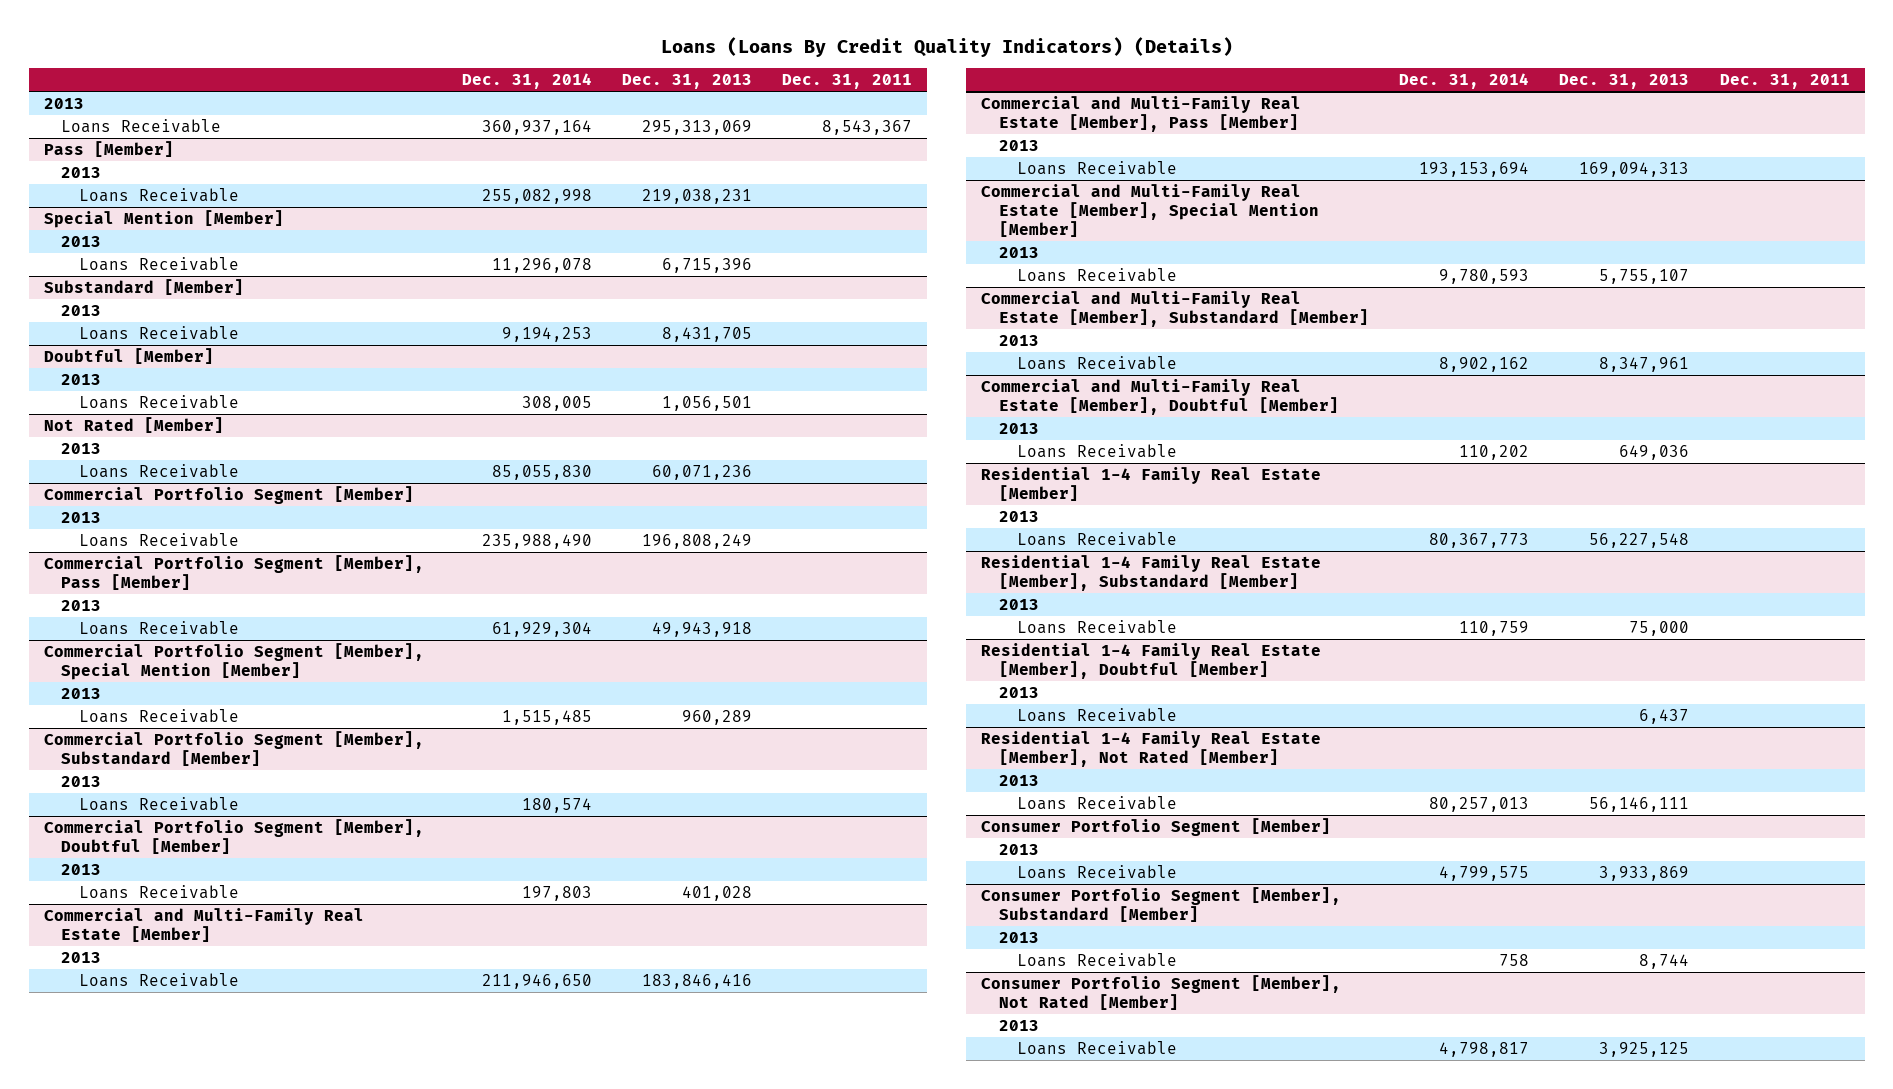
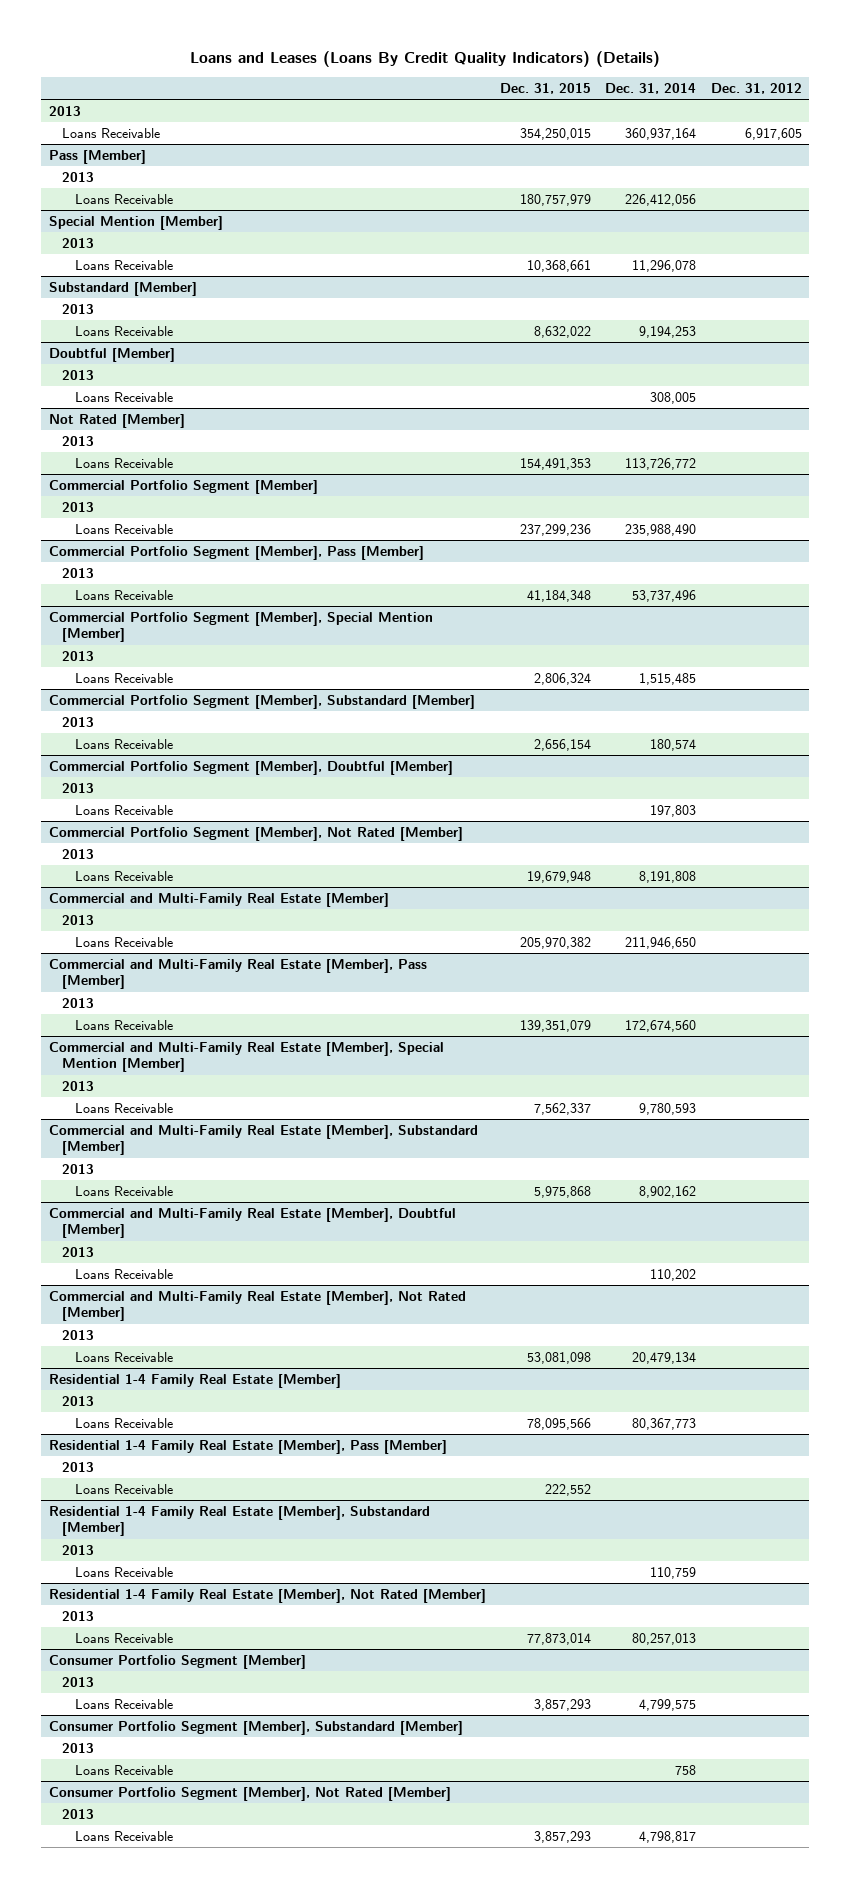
[660,36,1233,57] Loans (Loans By Credit Quality Indicators) (Details) -> [190,51,661,68] Loans and Leases (Loans By Credit Quality Indicators) (Details)
[621,74,752,90] Dec. 31, 2013 -> none
[782,74,913,90] Dec. 31, 2011 -> none
none -> [500,82,592,94] Dec. 31, 2015
none -> [710,82,802,94] Dec. 31, 2012
[481,188,592,204] 255,082,998 -> [625,194,697,207] 226,412,056
[491,464,592,480] 85,055,830 -> [625,458,697,471] 113,726,772
[491,621,592,637] 61,929,304 -> [632,590,697,603] 53,737,496
none -> [48,827,463,842] Commercial Portfolio Segment [Member], Not Rated [Member]
none -> [61,849,94,860] 2013
none -> [74,871,173,882] Loans Receivable
[1419,161,1530,177] 193,153,694 -> [625,1020,697,1033] 172,674,560
none -> [48,1291,466,1322] Commercial and Multi-Family Real Estate [Member], Not Rated [Member]
none -> [61,1330,94,1341] 2013
none -> [74,1352,173,1363] Loans Receivable
none -> [48,1440,447,1455] Residential 1-4 Family Real Estate [Member], Pass [Member]
none -> [61,1462,94,1473] 2013
none -> [74,1484,173,1495] Loans Receivable
[981,642,1322,679] Residential 1-4 Family Real Estate [Member], Doubtful [Member] -> none
[998,686,1039,698] 2013 -> none
[1016,707,1177,722] Loans Receivable -> none

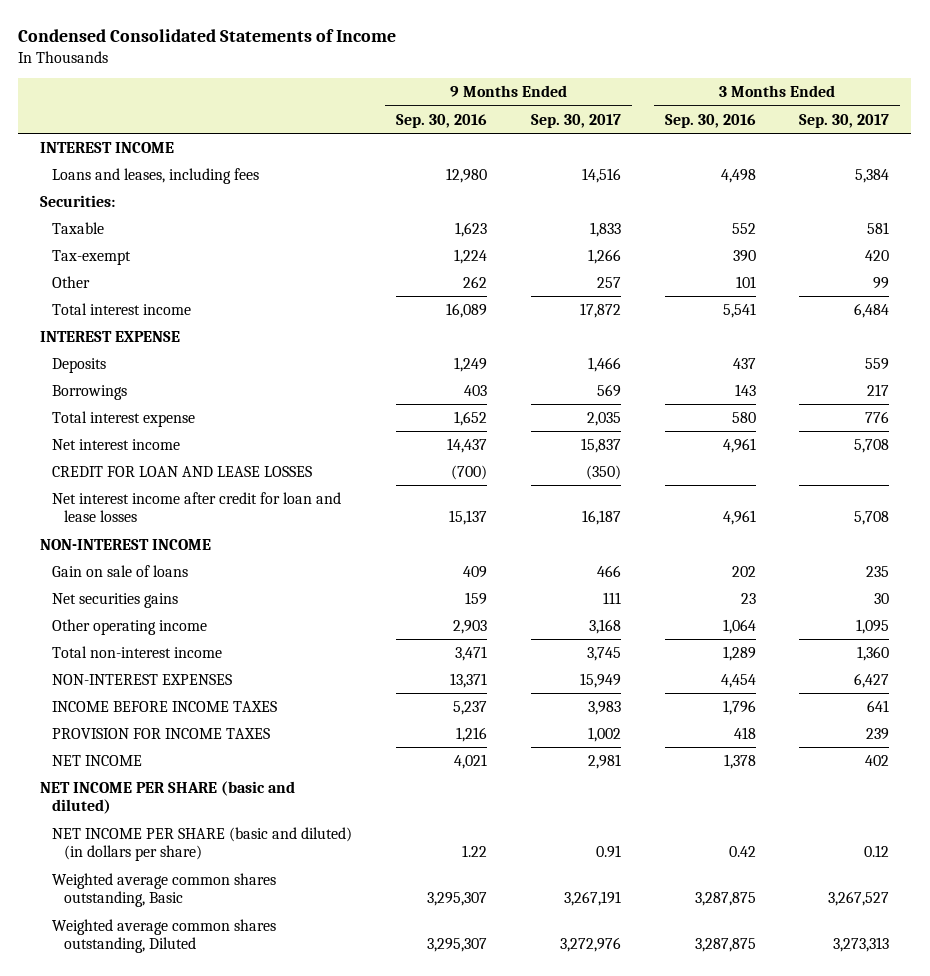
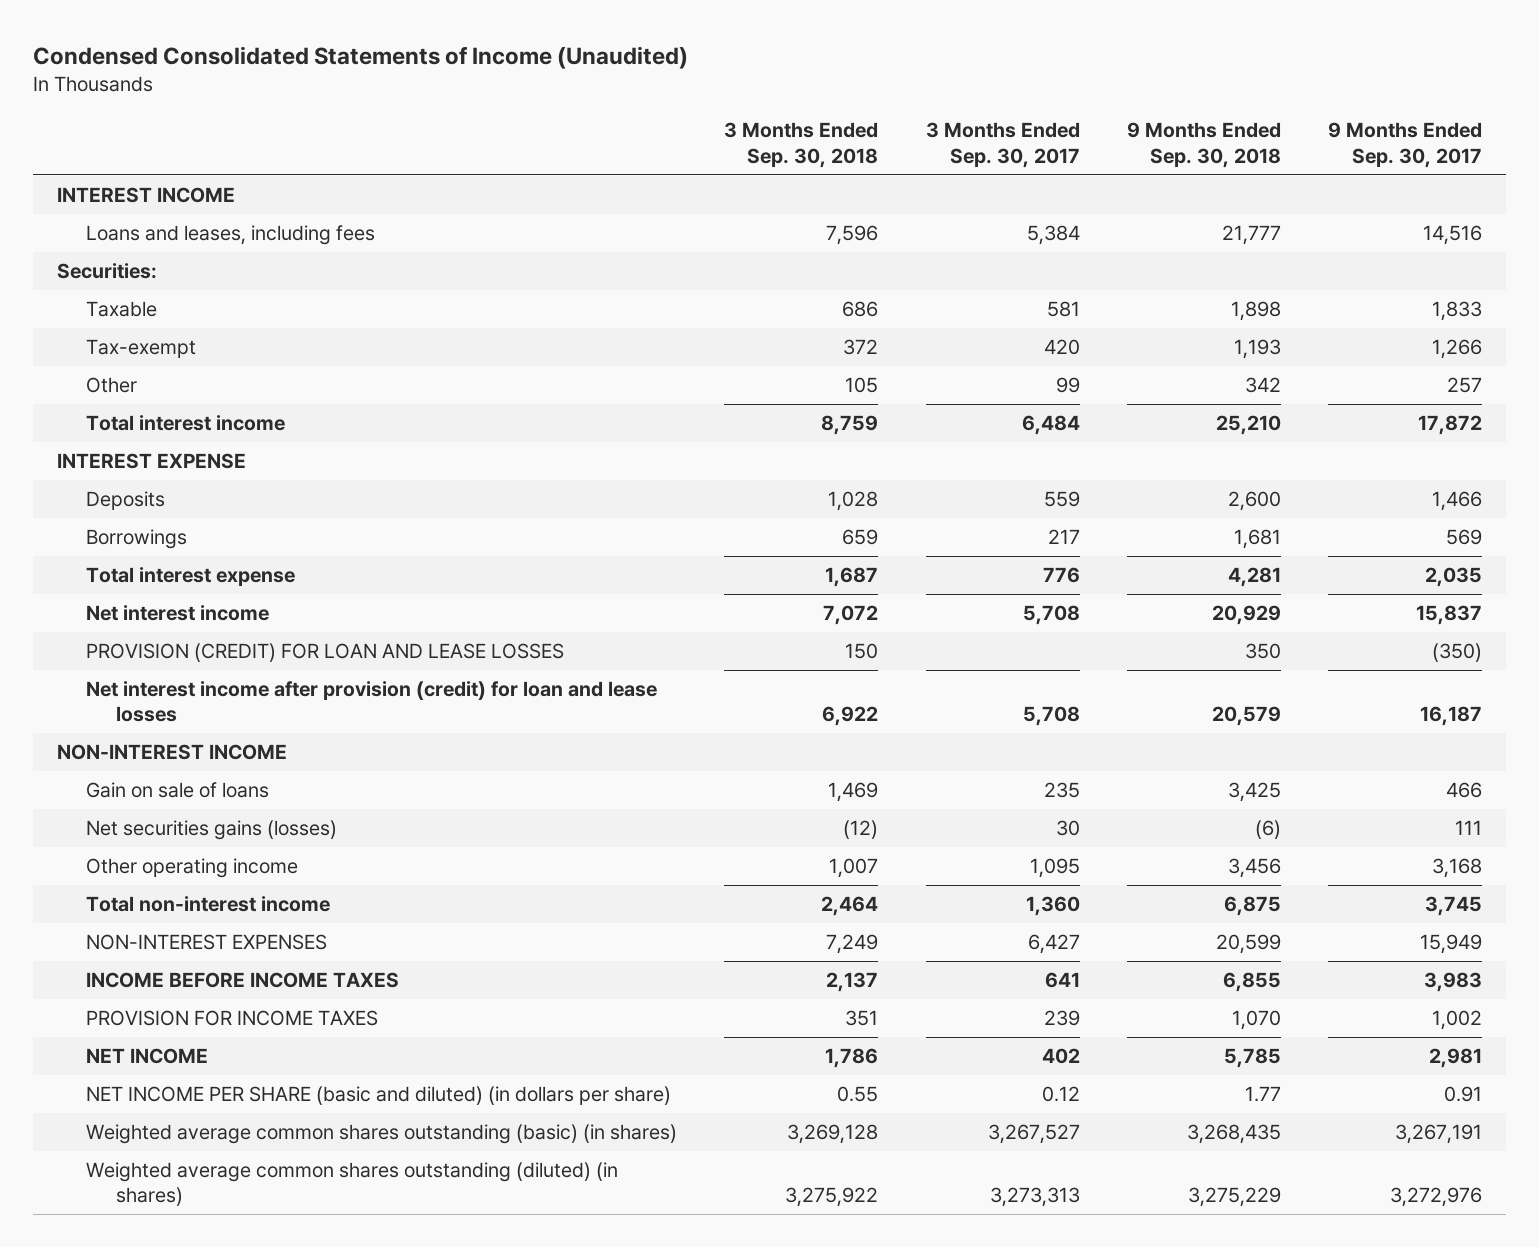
[18,29,397,43] Condensed Consolidated Statements of Income -> [33,46,689,70] Condensed Consolidated Statements of Income (Unaudited)
[396,113,488,128] Sep. 30, 2016 -> none
[664,113,756,128] Sep. 30, 2016 -> none
none -> [724,122,879,168] 3 Months Ended Sep. 30, 2018
none -> [1126,122,1281,168] 9 Months Ended Sep. 30, 2018
[52,465,313,477] CREDIT FOR LOAN AND LEASE LOSSES -> [86,643,565,663] PROVISION (CREDIT) FOR LOAN AND LEASE LOSSES
[52,491,342,523] Net interest income after credit for loan and lease losses -> [86,681,658,723] Net interest income after provision (credit) for loan and lease losses
[52,592,179,608] Net securities gains -> [86,820,338,841] Net securities gains (losses)
[40,780,296,815] NET INCOME PER SHARE (basic and diluted) -> none
[52,872,277,908] Weighted average common shares outstanding, Basic -> [86,1124,678,1145] Weighted average common shares outstanding (basic) (in shares)
[52,918,277,954] Weighted average common shares outstanding, Diluted -> [86,1162,619,1207] Weighted average common shares outstanding (diluted) (in shares)

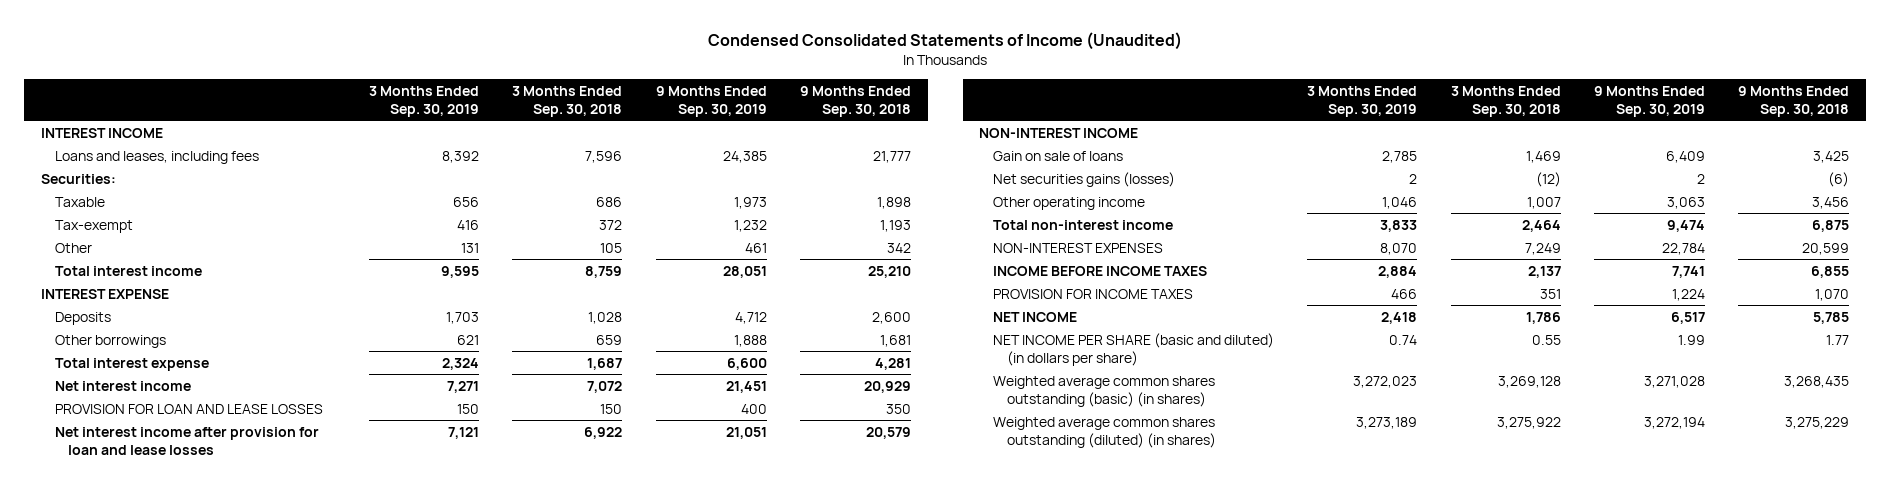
[925,122,1080,168] 3 Months Ended Sep. 30, 2017 -> none
[1328,122,1483,168] 9 Months Ended Sep. 30, 2017 -> none
none -> [369,85,480,117] 3 Months Ended Sep. 30, 2019
none -> [655,85,767,117] 9 Months Ended Sep. 30, 2019
[86,529,188,550] Borrowings -> [54,334,166,348] Other borrowings
[86,643,565,663] PROVISION (CREDIT) FOR LOAN AND LEASE LOSSES -> [54,403,323,414] PROVISION FOR LOAN AND LEASE LOSSES
[86,681,658,723] Net interest income after provision (credit) for loan and lease losses -> [54,426,319,455] Net interest income after provision for loan and lease losses

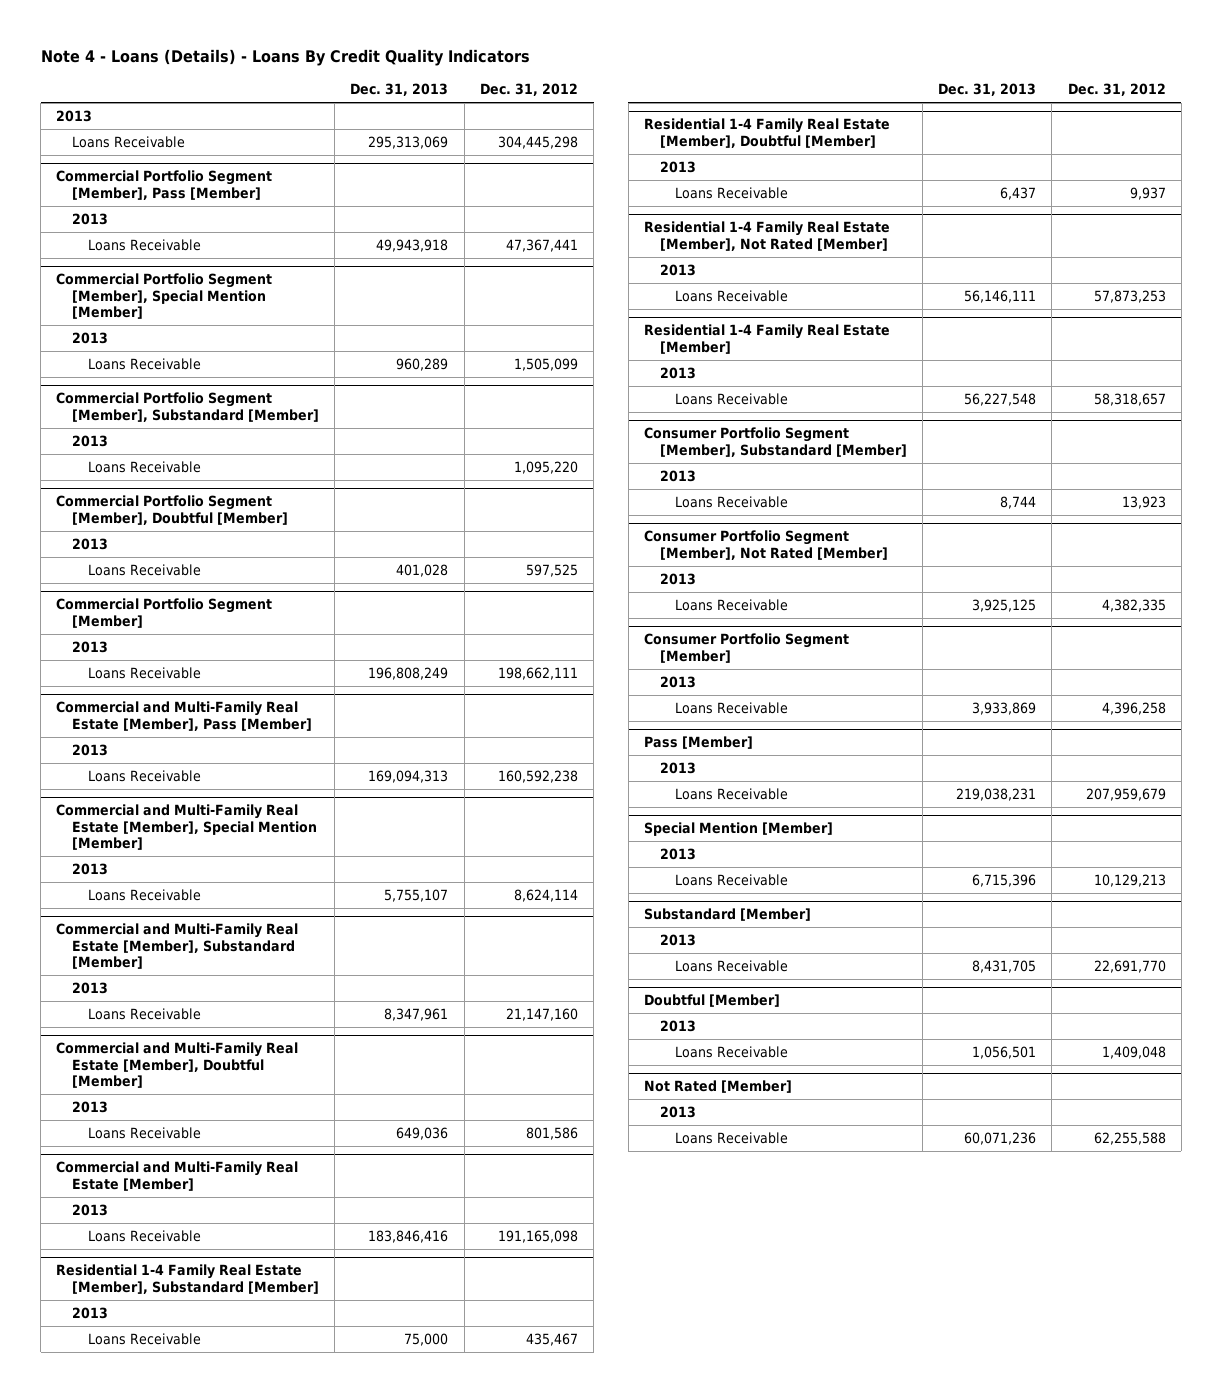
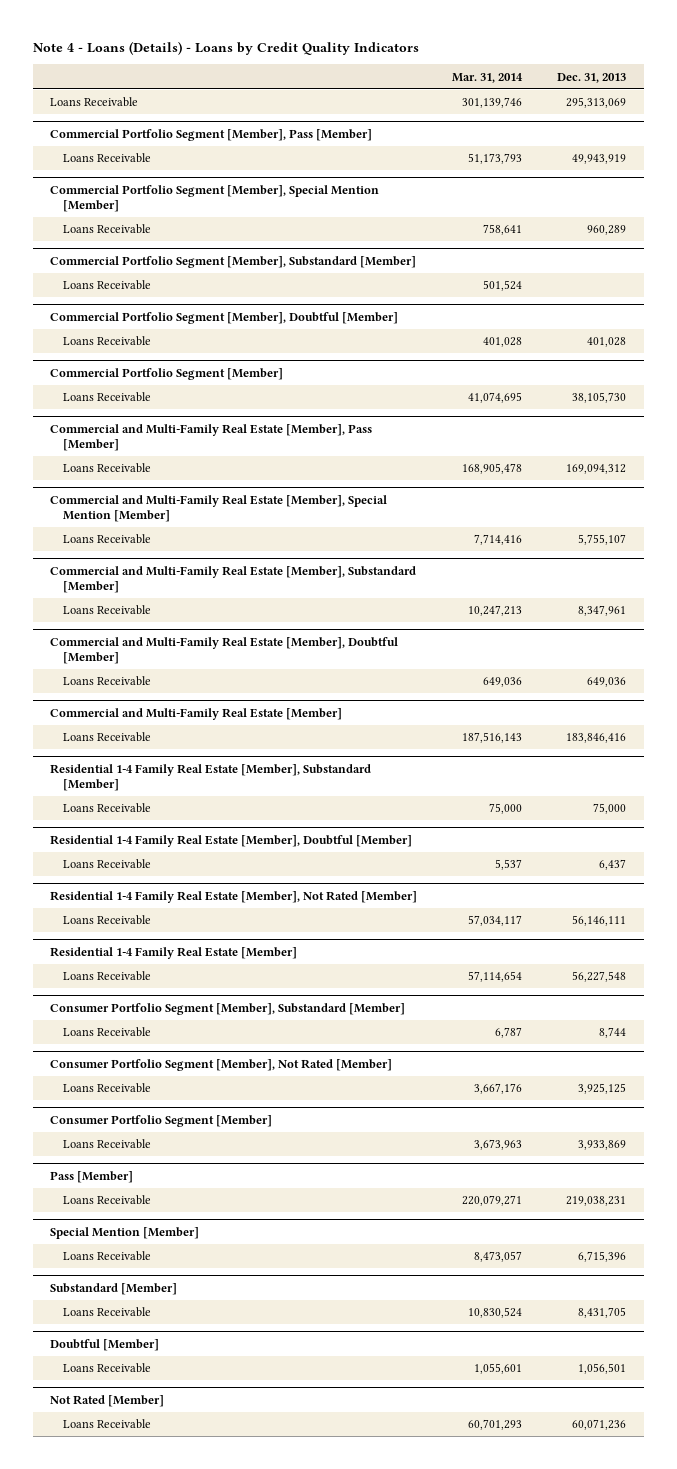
[40,49,530,67] Note 4 - Loans (Details) - Loans By Credit Quality Indicators -> [32,41,419,56] Note 4 - Loans (Details) - Loans by Credit Quality Indicators
[479,83,578,97] Dec. 31, 2012 -> none
none -> [452,72,524,83] Mar. 31, 2014
[56,110,93,123] 2013 -> none
[72,213,109,226] 2013 -> none
[376,239,449,253] 49,943,918 -> [572,154,627,165] 49,943,919
[72,332,109,345] 2013 -> none
[72,435,109,448] 2013 -> none
[72,538,109,551] 2013 -> none
[72,641,109,654] 2013 -> none
[368,667,449,681] 196,808,249 -> [572,392,627,404] 38,105,730
[72,744,109,757] 2013 -> none
[368,770,449,784] 169,094,313 -> [566,464,627,475] 169,094,312
[72,863,109,876] 2013 -> none
[72,982,109,995] 2013 -> none
[72,1101,109,1114] 2013 -> none
[72,1204,109,1217] 2013 -> none
[72,1307,109,1320] 2013 -> none
[659,161,696,174] 2013 -> none
[659,264,696,277] 2013 -> none
[659,367,696,380] 2013 -> none
[659,470,696,483] 2013 -> none
[659,573,696,586] 2013 -> none
[659,676,696,689] 2013 -> none
[659,762,696,775] 2013 -> none
[659,848,696,861] 2013 -> none
[659,934,696,947] 2013 -> none
[659,1020,696,1033] 2013 -> none
[659,1106,696,1119] 2013 -> none

